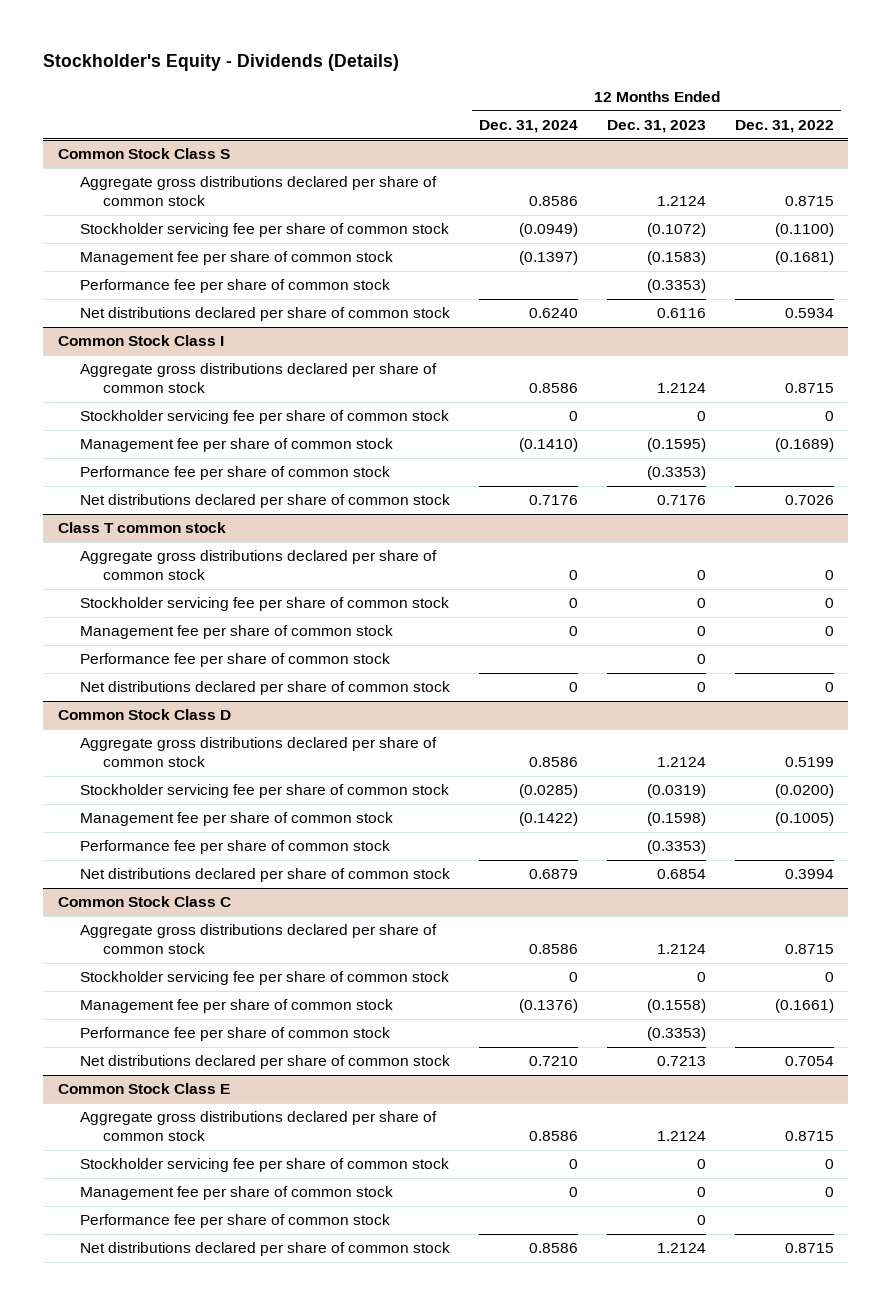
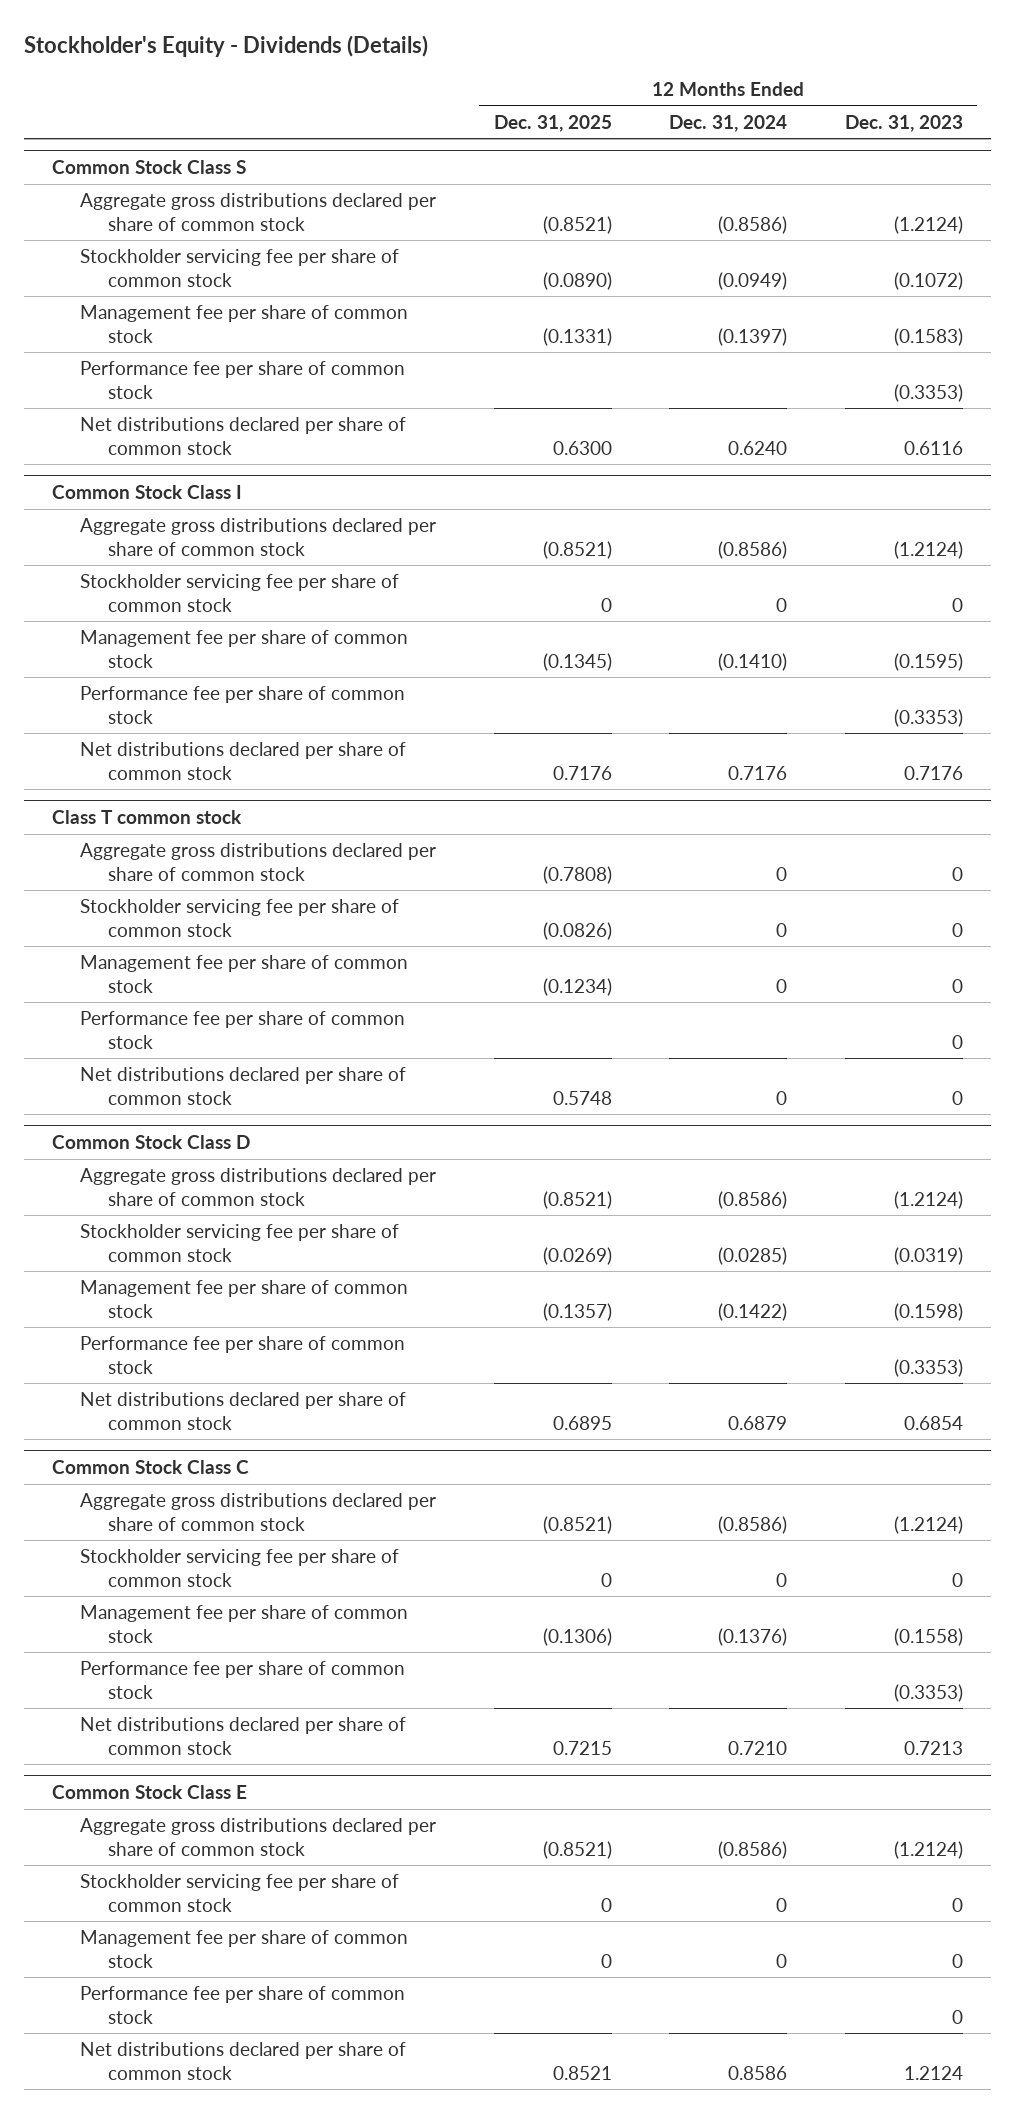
[734,119,834,133] Dec. 31, 2022 -> none
none -> [493,114,612,132] Dec. 31, 2025
[529,196,579,207] 0.8586 -> [718,215,788,234] (0.8586)
[657,196,707,207] 1.2124 -> [893,215,963,234] (1.2124)
[529,383,579,394] 0.8586 -> [718,540,788,559] (0.8586)
[657,383,707,394] 1.2124 -> [893,540,963,559] (1.2124)
[529,757,579,768] 0.8586 -> [718,1190,788,1209] (0.8586)
[657,757,707,768] 1.2124 -> [893,1190,963,1209] (1.2124)
[529,944,579,955] 0.8586 -> [718,1515,788,1534] (0.8586)
[657,944,707,955] 1.2124 -> [893,1515,963,1534] (1.2124)
[529,1131,579,1142] 0.8586 -> [718,1840,788,1859] (0.8586)
[657,1131,707,1142] 1.2124 -> [893,1840,963,1859] (1.2124)

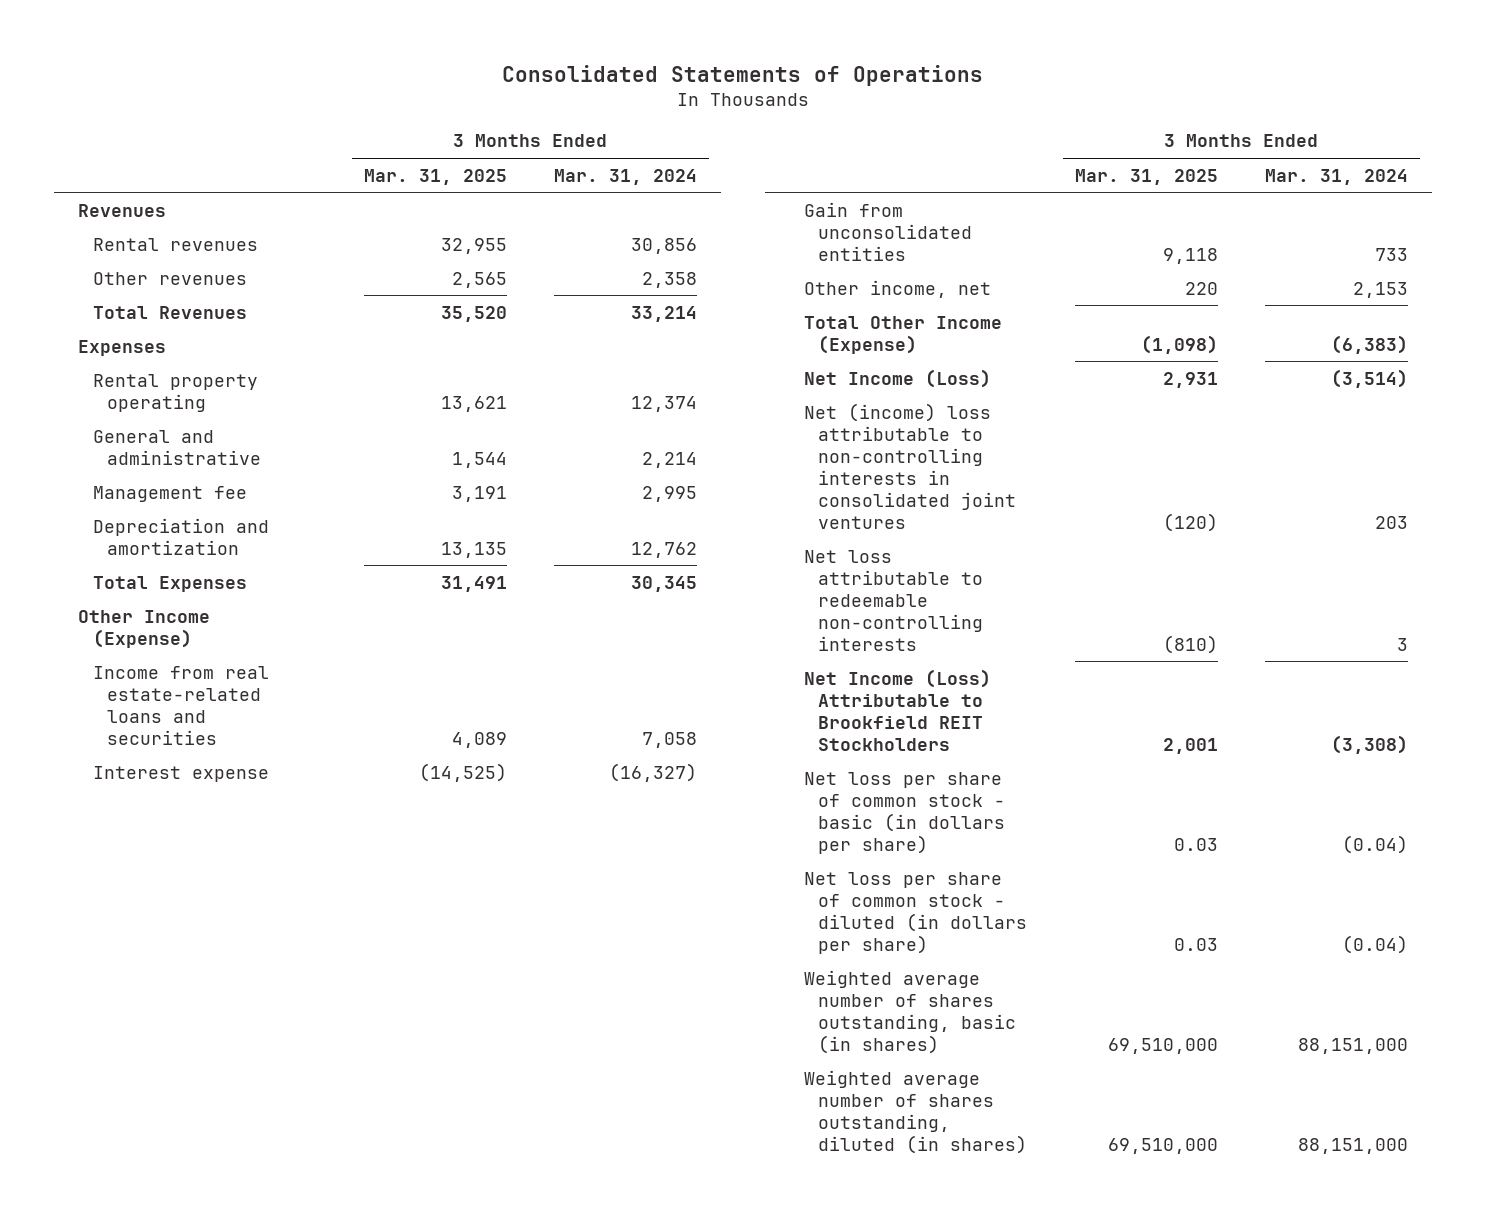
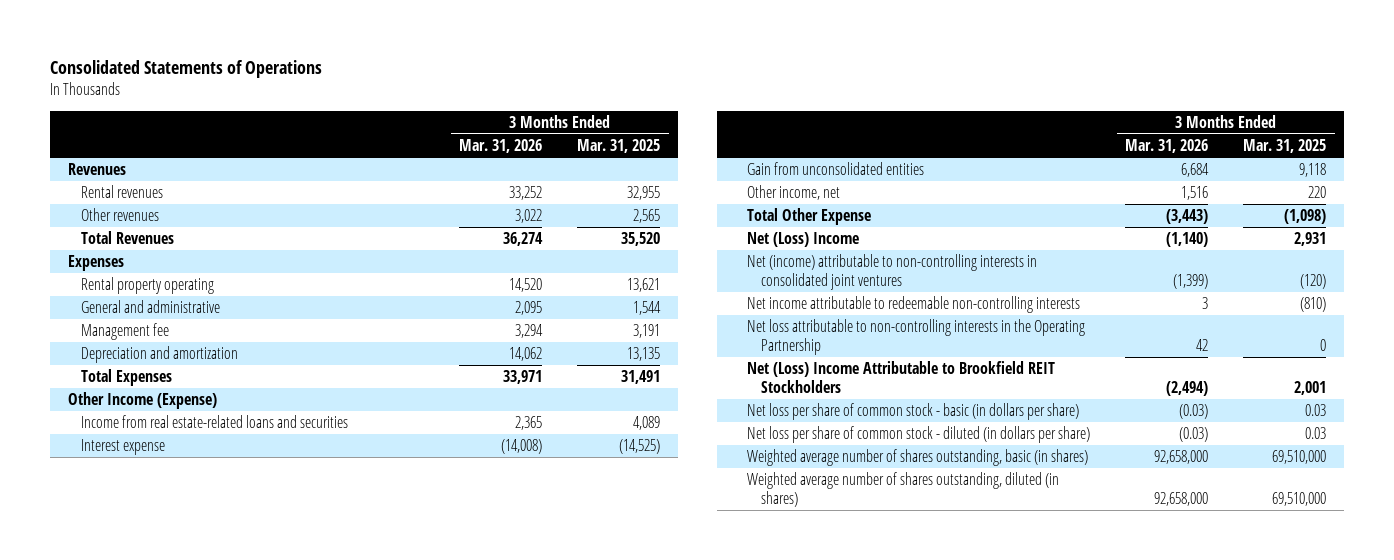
[554,168,698,185] Mar. 31, 2024 -> none
none -> [459,139,543,154] Mar. 31, 2026
[803,315,1002,354] Total Other Income (Expense) -> [747,208,872,226] Total Other Expense
[803,368,991,388] Net Income (Loss) -> [747,232,860,248] Net (Loss) Income
[803,402,1016,529] Net (income) loss attributable to non-controlling interests in consolidated joint ventures -> [747,254,1038,291] Net (income) attributable to non-controlling interests in consolidated joint ventures
[803,549,983,651] Net loss attributable to redeemable non-controlling interests -> [747,296,1081,314] Net income attributable to redeemable non-controlling interests
none -> [747,319,1086,356] Net loss attributable to non-controlling interests in the Operating Partnership
[803,668,991,751] Net Income (Loss) Attributable to Brookfield REIT Stockholders -> [747,361,1056,394] Net (Loss) Income Attributable to Brookfield REIT Stockholders

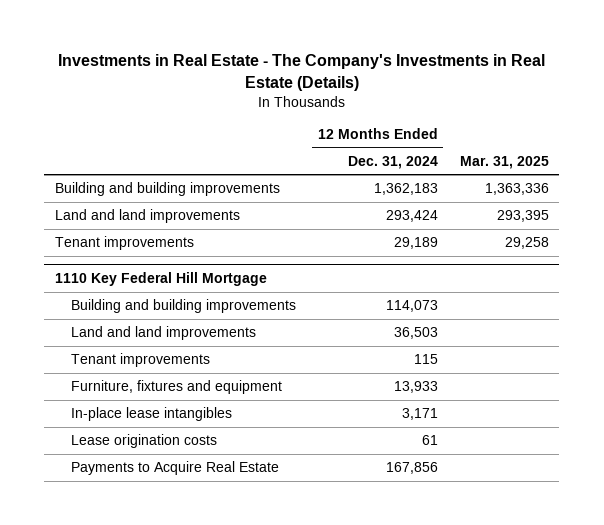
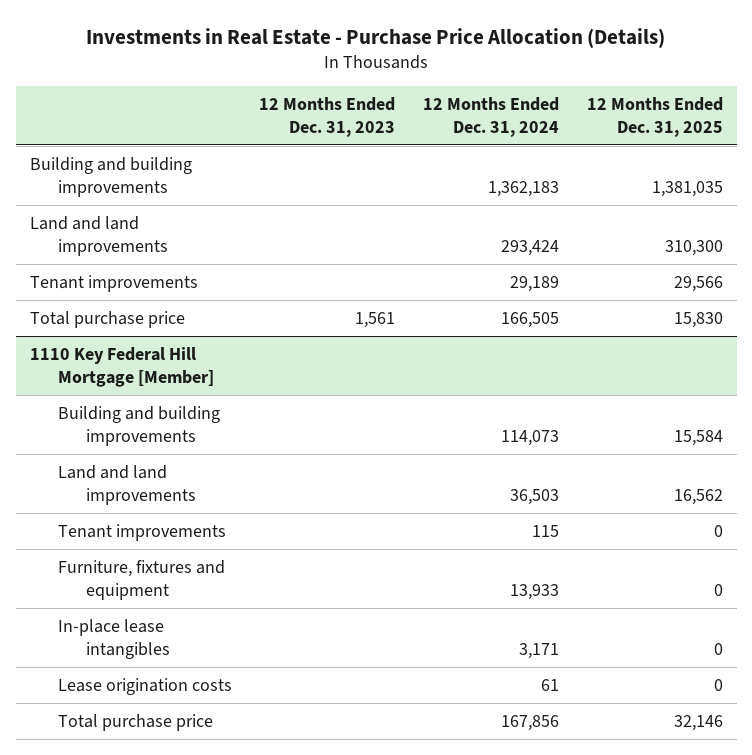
[57,53,545,91] Investments in Real Estate - The Company's Investments in Real Estate (Details) -> [86,27,666,48] Investments in Real Estate - Purchase Price Allocation (Details)
[459,155,549,169] Mar. 31, 2025 -> none
none -> [259,96,396,137] 12 Months Ended Dec. 31, 2023
none -> [586,96,723,137] 12 Months Ended Dec. 31, 2025
none -> [29,310,185,328] Total purchase price
[55,272,268,287] 1110 Key Federal Hill Mortgage -> [29,346,214,387] 1110 Key Federal Hill Mortgage [Member]
[70,461,279,476] Payments to Acquire Real Estate -> [57,713,213,731] Total purchase price

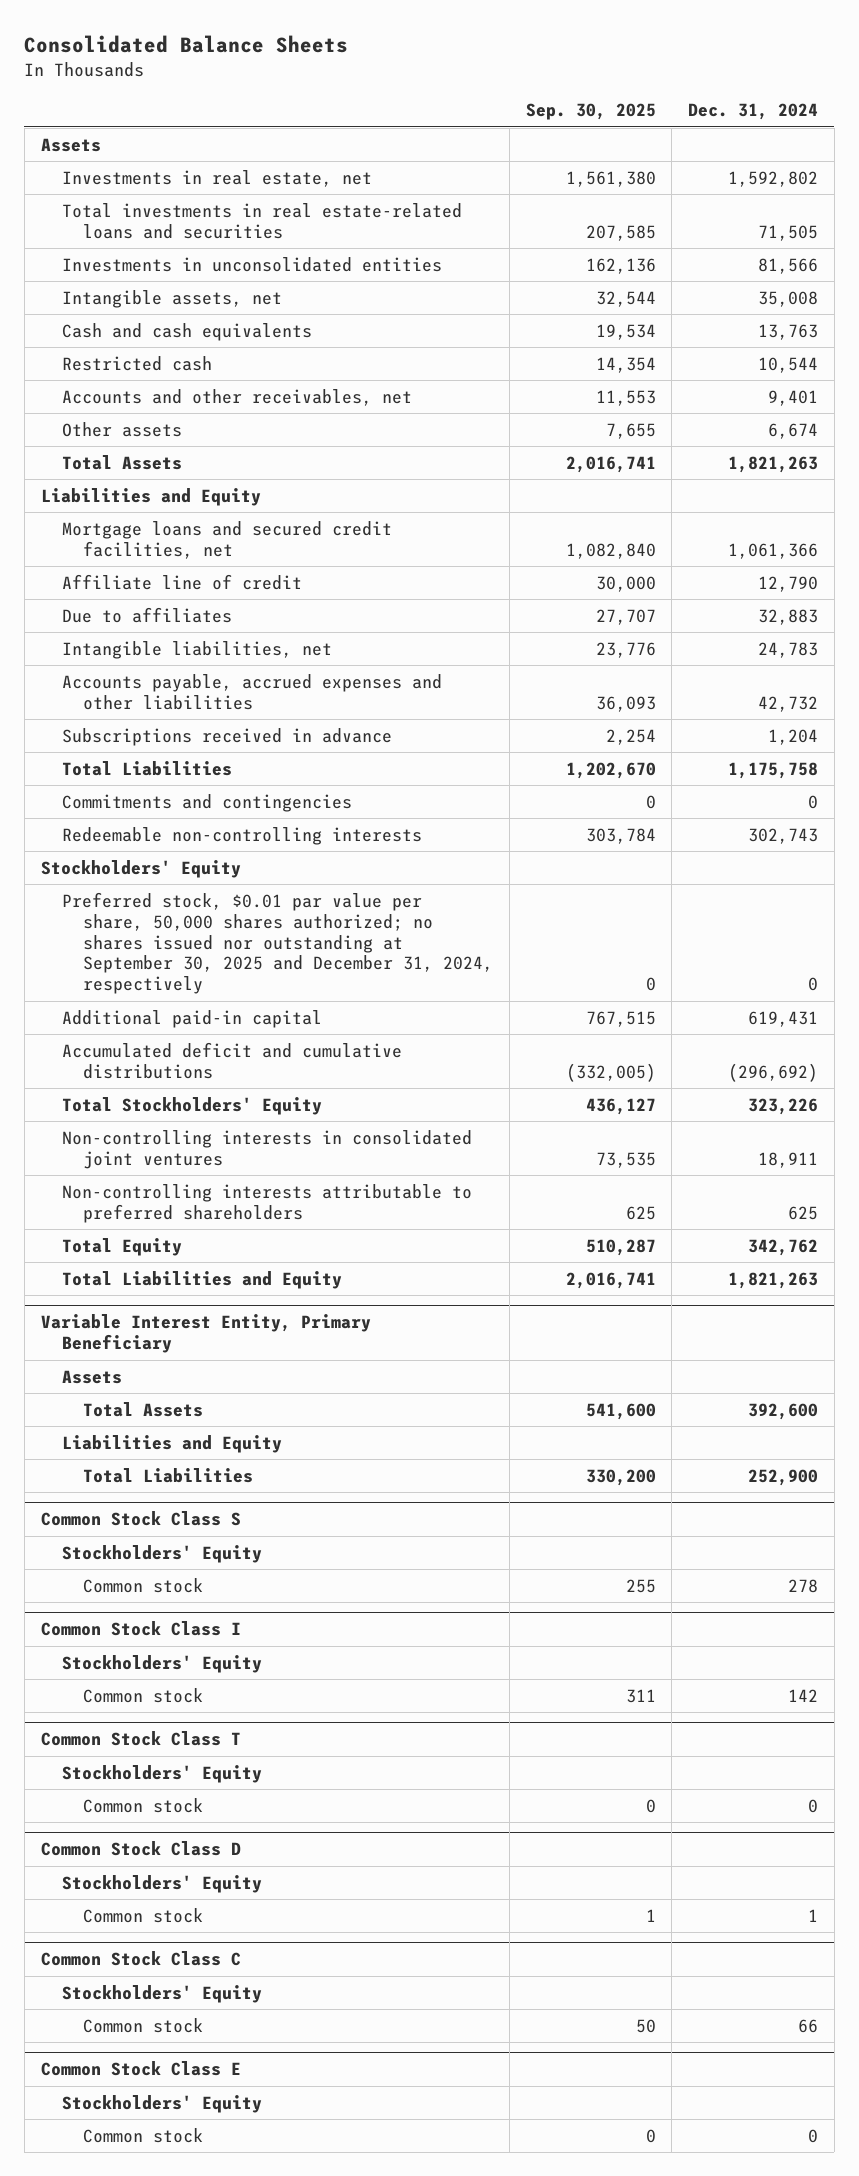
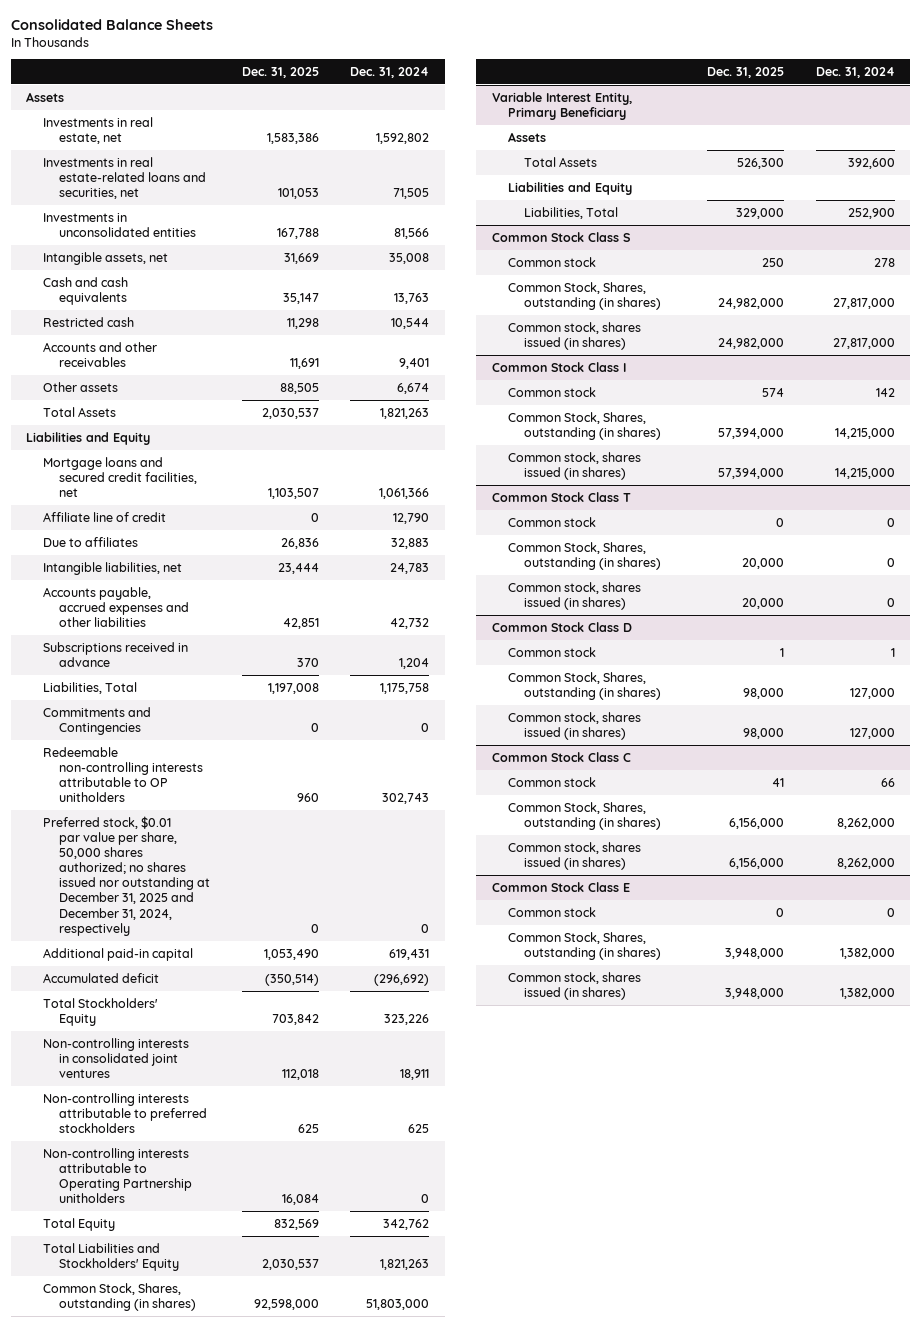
[525,103,656,121] Sep. 30, 2025 -> none
none -> [241,66,319,78] Dec. 31, 2025
[61,202,462,239] Total investments in real estate-related loans and securities -> [42,156,206,200] Investments in real estate-related loans and securities, net
[61,388,412,406] Accounts and other receivables, net -> [42,341,157,367] Accounts and other receivables
[40,859,241,878] Stockholders' Equity -> none
[61,760,232,776] Total Liabilities -> [42,681,137,694] Liabilities, Total
[61,793,352,812] Commitments and contingencies -> [42,706,151,735] Commitments and Contingencies
[61,826,422,845] Redeemable non-controlling interests -> [42,746,203,803] Redeemable non-controlling interests attributable to OP unitholders
[61,891,494,995] Preferred stock, $0.01 par value per share, 50,000 shares authorized; no shares issued nor outstanding at September 30, 2025 and December 31, 2024, respectively -> [42,815,210,936] Preferred stock, $0.01 par value per share, 50,000 shares authorized; no shares issued nor outstanding at December 31, 2025 and December 31, 2024, respectively
[61,1041,402,1079] Accumulated deficit and cumulative distributions -> [42,972,159,983] Accumulated deficit
[61,1183,472,1223] Non-controlling interests attributable to preferred shareholders -> [42,1092,207,1134] Non-controlling interests attributable to preferred stockholders
none -> [42,1147,192,1204] Non-controlling interests attributable to Operating Partnership unitholders
[61,1270,342,1289] Total Liabilities and Equity -> [42,1242,179,1271] Total Liabilities and Stockholders' Equity
none -> [42,1282,196,1311] Common Stock, Shares, outstanding (in shares)
[83,1467,254,1483] Total Liabilities -> [524,206,619,219] Liabilities, Total
[61,1544,262,1563] Stockholders' Equity -> none
none -> [508,281,662,310] Common Stock, Shares, outstanding (in shares)
none -> [508,321,642,350] Common stock, shares issued (in shares)
[61,1654,262,1673] Stockholders' Equity -> none
none -> [508,411,662,440] Common Stock, Shares, outstanding (in shares)
none -> [508,451,642,480] Common stock, shares issued (in shares)
[61,1764,262,1783] Stockholders' Equity -> none
none -> [508,541,662,570] Common Stock, Shares, outstanding (in shares)
none -> [508,581,642,610] Common stock, shares issued (in shares)
[61,1874,262,1893] Stockholders' Equity -> none
none -> [508,671,662,700] Common Stock, Shares, outstanding (in shares)
none -> [508,711,642,740] Common stock, shares issued (in shares)
[61,1984,262,2003] Stockholders' Equity -> none
none -> [508,801,662,830] Common Stock, Shares, outstanding (in shares)
none -> [508,841,642,870] Common stock, shares issued (in shares)
[61,2094,262,2113] Stockholders' Equity -> none
none -> [508,931,662,960] Common Stock, Shares, outstanding (in shares)
none -> [508,971,642,1000] Common stock, shares issued (in shares)

